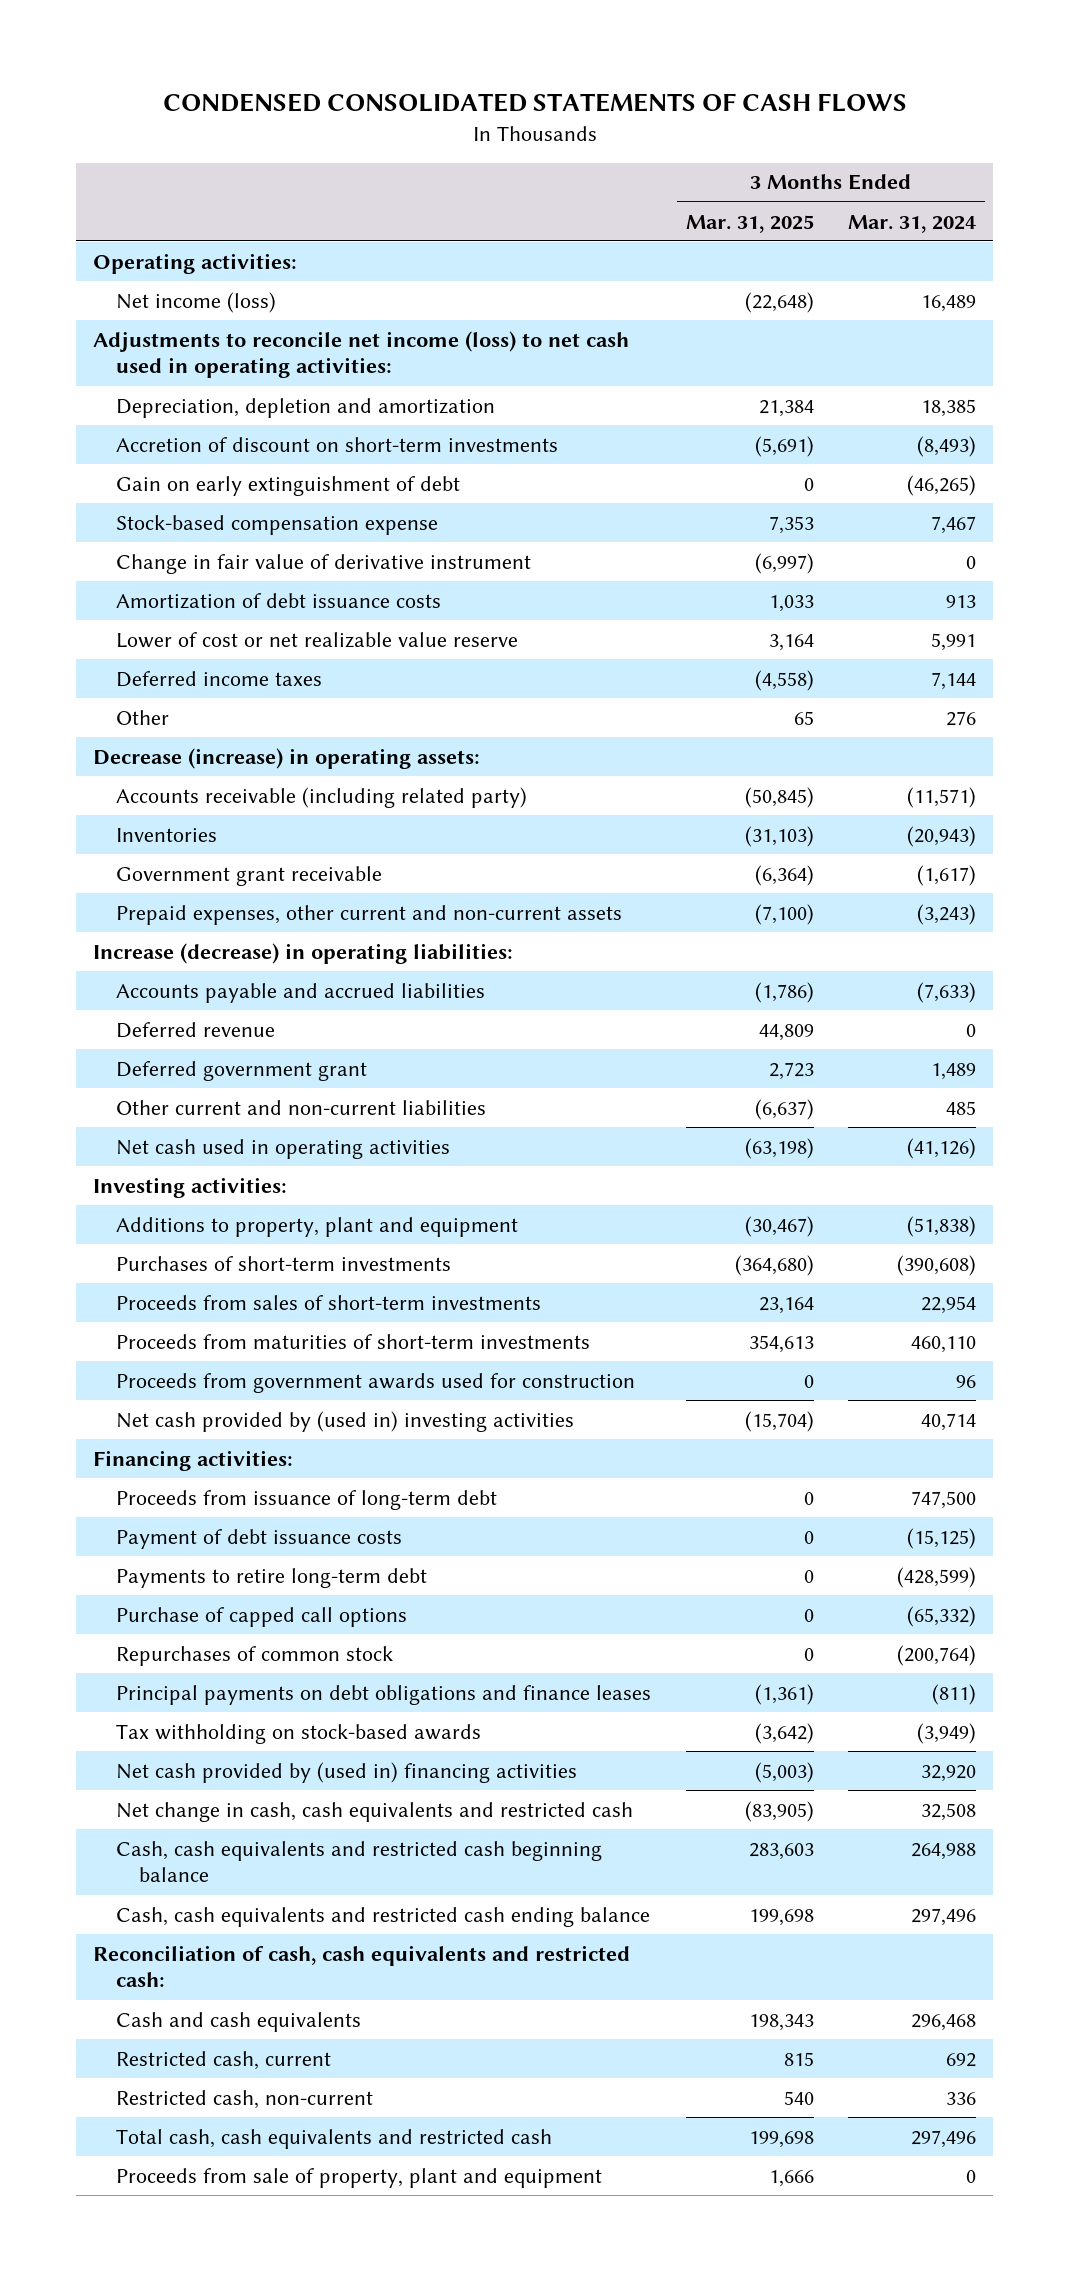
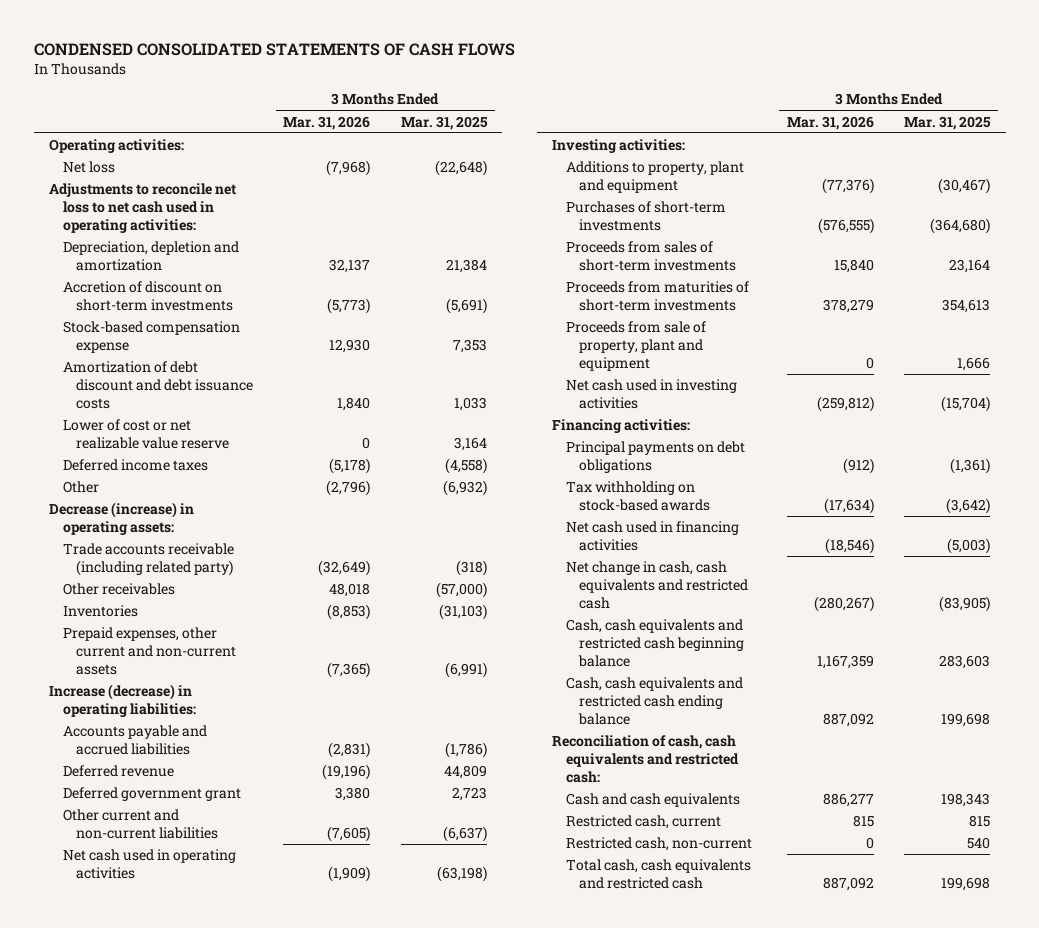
[848,214,977,233] Mar. 31, 2024 -> none
none -> [283,115,371,130] Mar. 31, 2026
[116,291,277,313] Net income (loss) -> [62,161,115,174] Net loss
[93,330,630,379] Adjustments to reconcile net income (loss) to net cash used in operating activities: -> [49,183,237,233] Adjustments to reconcile net loss to net cash used in operating activities:
[116,475,461,496] Gain on early extinguishment of debt -> none
[116,553,532,574] Change in fair value of derivative instrument -> none
[116,592,442,609] Amortization of debt issuance costs -> [62,361,253,409] Amortization of debt discount and debt issuance costs
[793,710,814,725] 65 -> [443,480,488,497] (6,932)
[116,786,528,808] Accounts receivable (including related party) -> [62,543,234,576] Trade accounts receivable (including related party)
[744,786,814,808] (50,845) -> [456,559,488,576] (318)
none -> [62,583,175,596] Other receivables
[116,865,383,886] Government grant receivable -> none
[754,903,814,925] (7,100) -> [445,661,488,678] (6,991)
[116,1372,636,1393] Proceeds from government awards used for construction -> none
[116,2167,603,2188] Proceeds from sale of property, plant and equipment -> [565,321,706,371] Proceeds from sale of property, plant and equipment
[116,1410,575,1432] Net cash provided by (used in) investing activities -> [565,379,737,409] Net cash used in investing activities
[116,1489,498,1510] Proceeds from issuance of long-term debt -> none
[116,1528,403,1549] Payment of debt issuance costs -> none
[116,1567,428,1588] Payments to retire long-term debt -> none
[116,1606,408,1627] Purchase of capped call options -> none
[116,1645,394,1666] Repurchases of common stock -> none
[116,1684,652,1705] Principal payments on debt obligations and finance leases -> [565,441,745,473] Principal payments on debt obligations
[116,1761,578,1783] Net cash provided by (used in) financing activities -> [565,521,739,551] Net cash used in financing activities

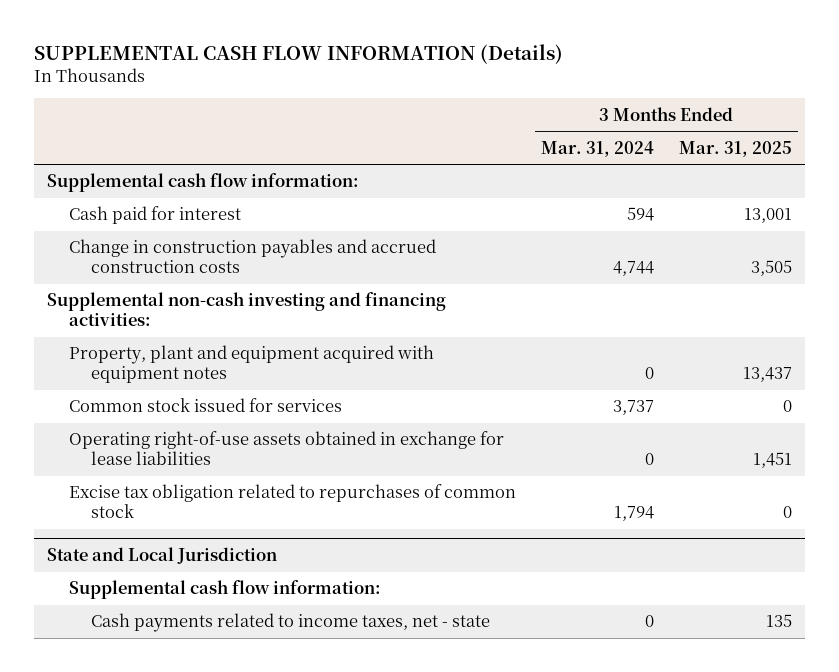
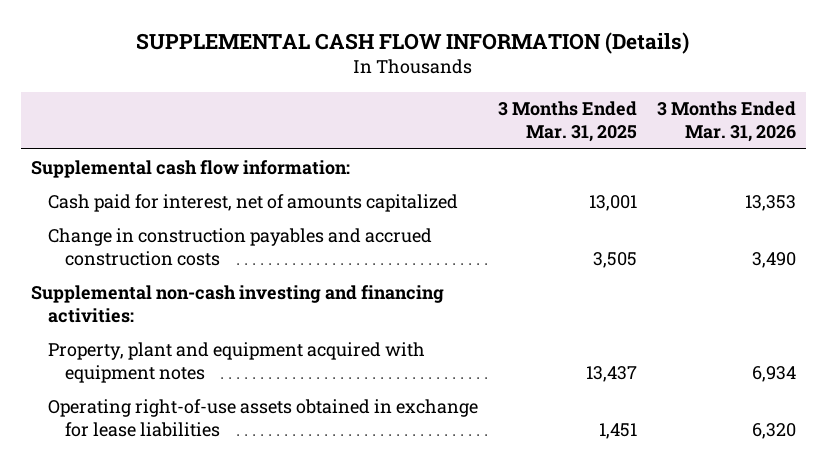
[540,140,654,157] Mar. 31, 2024 -> none
none -> [657,101,797,143] 3 Months Ended Mar. 31, 2026
[68,206,241,225] Cash paid for interest -> [47,193,458,212] Cash paid for interest, net of amounts capitalized
[68,398,342,413] Common stock issued for services -> none
[68,484,516,519] Excise tax obligation related to repurchases of common stock -> none
[46,547,277,565] State and Local Jurisdiction -> none
[68,580,381,600] Supplemental cash flow information: -> none
[90,613,490,633] Cash payments related to income taxes, net - state -> none

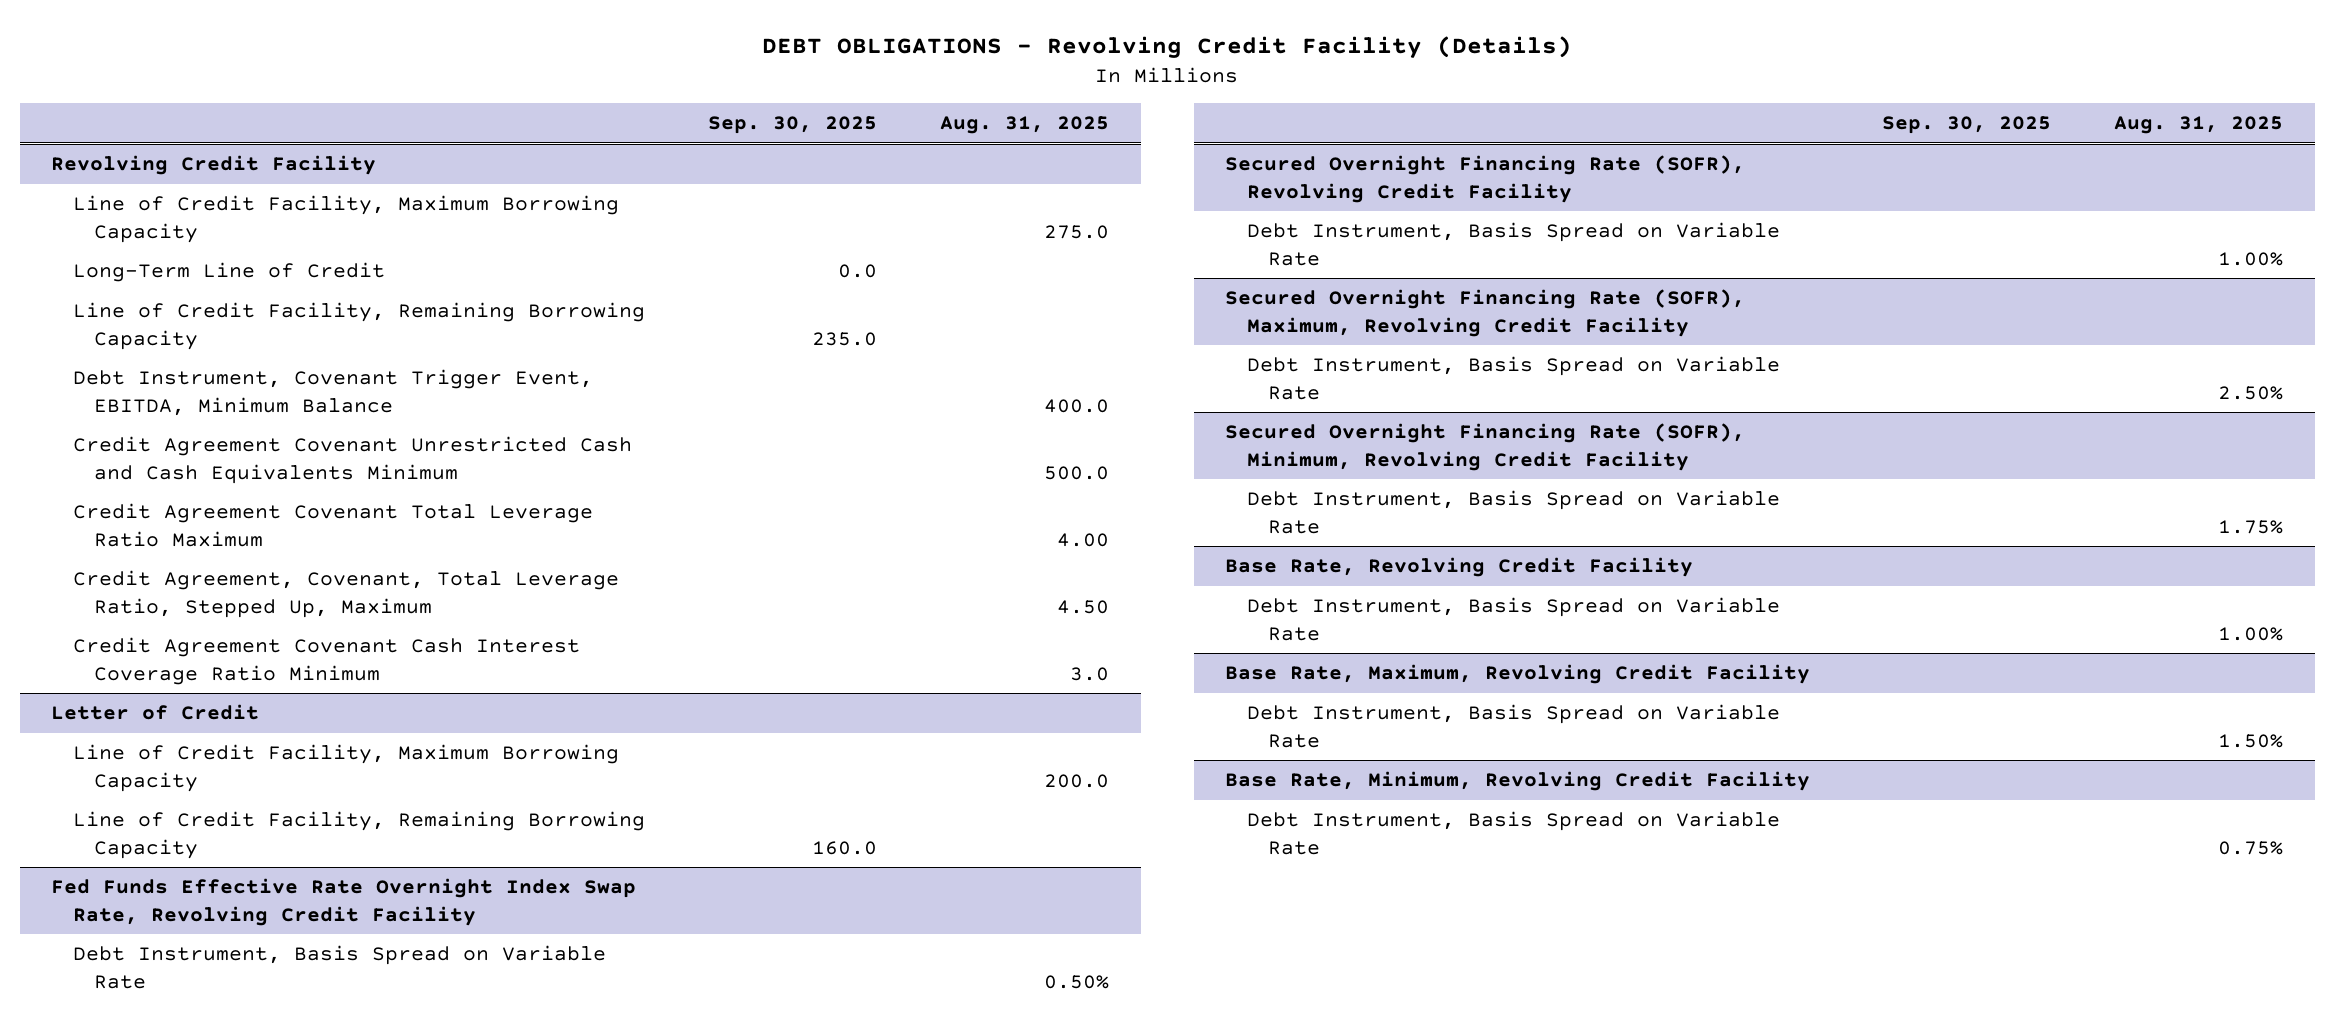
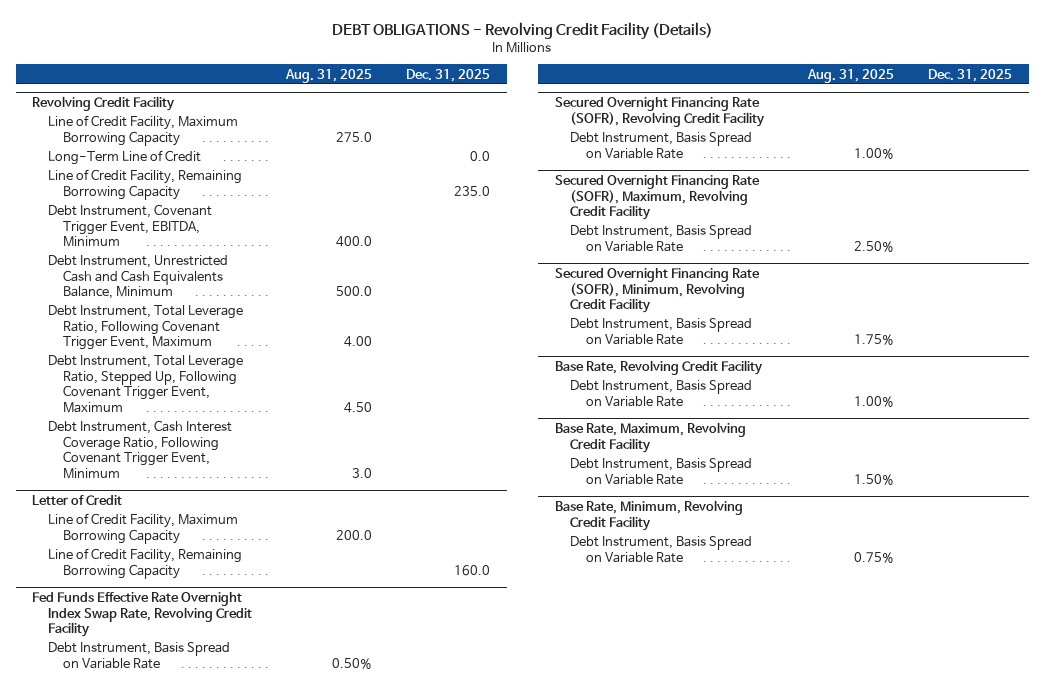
[707,116,877,135] Sep. 30, 2025 -> none
none -> [405,68,490,82] Dec. 31, 2025
[72,369,593,416] Debt Instrument, Covenant Trigger Event, EBITDA, Minimum Balance -> [47,204,212,248] Debt Instrument, Covenant Trigger Event, EBITDA, Minimum
[72,436,632,484] Credit Agreement Covenant Unrestricted Cash and Cash Equivalents Minimum -> [47,255,228,300] Debt Instrument, Unrestricted Cash and Cash Equivalents Balance, Minimum
[72,503,593,547] Credit Agreement Covenant Total Leverage Ratio Maximum -> [47,305,243,351] Debt Instrument, Total Leverage Ratio, Following Covenant Trigger Event, Maximum
[72,570,619,618] Credit Agreement, Covenant, Total Leverage Ratio, Stepped Up, Maximum -> [47,355,243,413] Debt Instrument, Total Leverage Ratio, Stepped Up, Following Covenant Trigger Event, Maximum
[72,637,580,685] Credit Agreement Covenant Cash Interest Coverage Ratio Minimum -> [47,420,232,479] Debt Instrument, Cash Interest Coverage Ratio, Following Covenant Trigger Event, Minimum

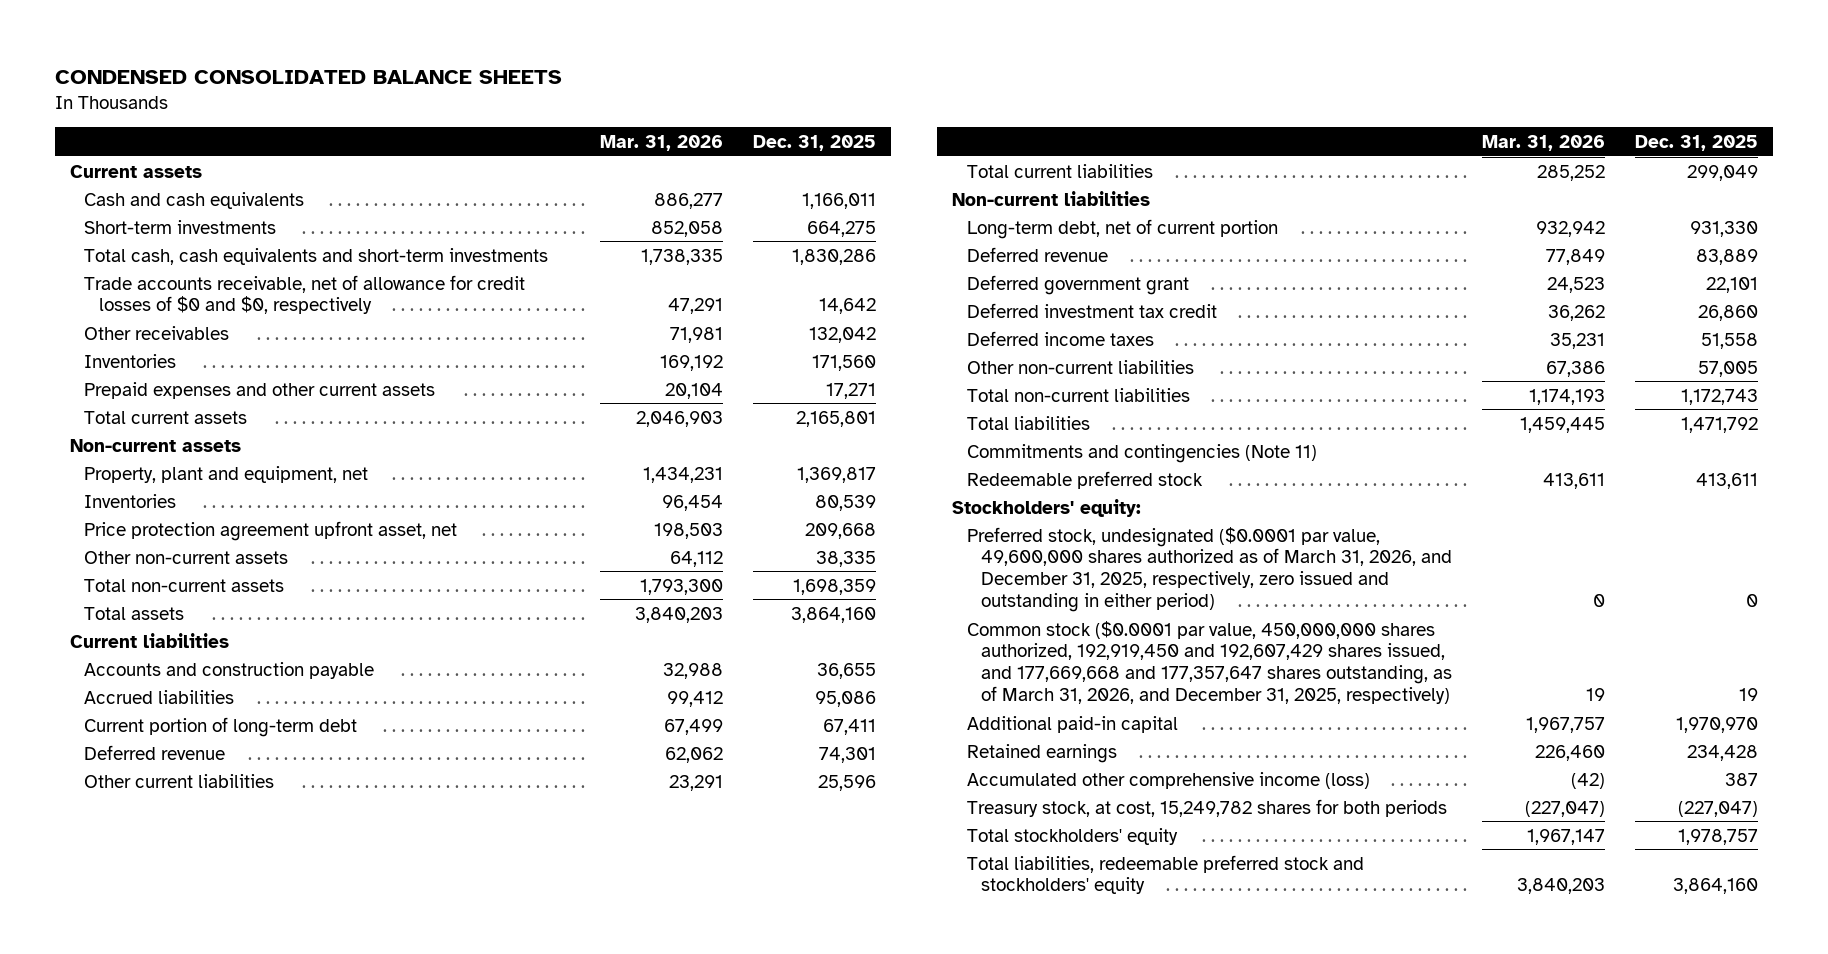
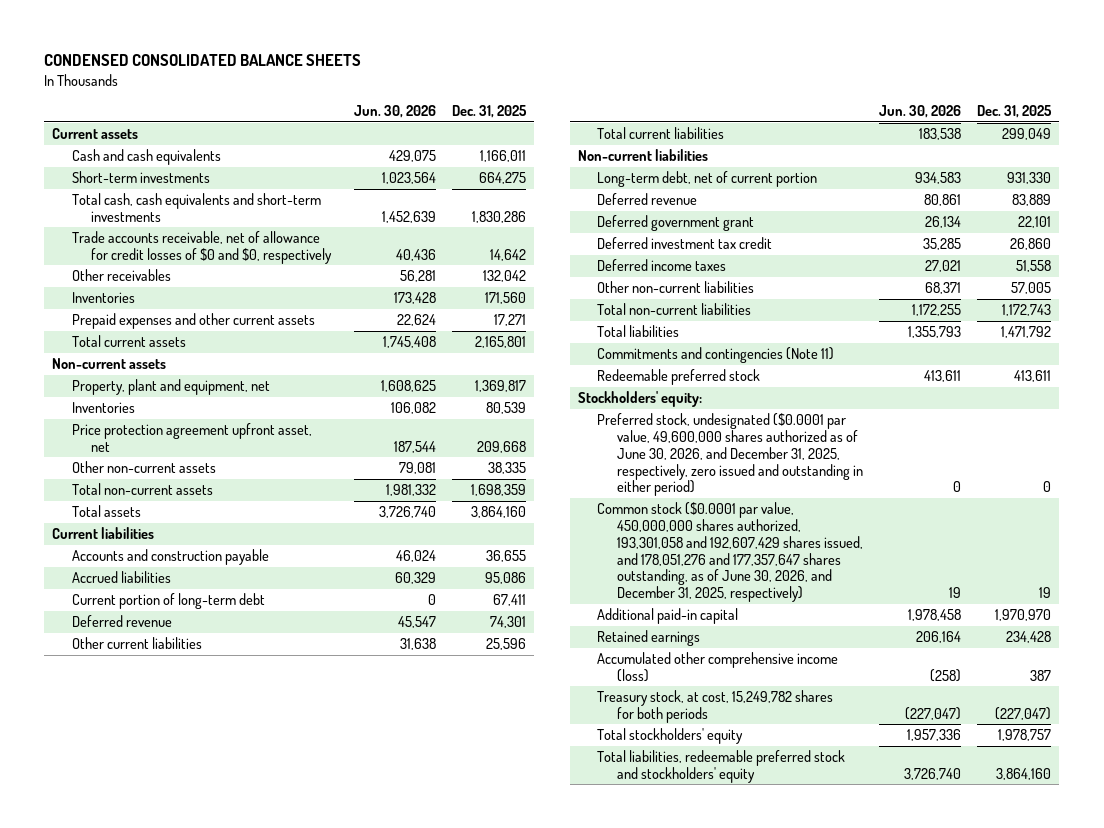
[599,134,723,151] Mar. 31, 2026 -> none
none -> [353,104,436,118] Jun. 30, 2026
[966,526,1453,613] Preferred stock, undesignated ($0.0001 par value, 49,600,000 shares authorized as of March 31, 2026, and December 31, 2025, respectively, zero issued and outstanding in either period) -> [597,413,863,497] Preferred stock, undesignated ($0.0001 par value, 49,600,000 shares authorized as of June 30, 2026, and December 31, 2025, respectively, zero issued and outstanding in either period)
[966,620,1453,705] Common stock ($0.0001 par value, 450,000,000 shares authorized, 192,919,450 and 192,607,429 shares issued, and 177,669,668 and 177,357,647 shares outstanding, as of March 31, 2026, and December 31, 2025, respectively) -> [597,502,863,603] Common stock ($0.0001 par value, 450,000,000 shares authorized, 193,301,058 and 192,607,429 shares issued, and 178,051,276 and 177,357,647 shares outstanding, as of June 30, 2026, and December 31, 2025, respectively)

